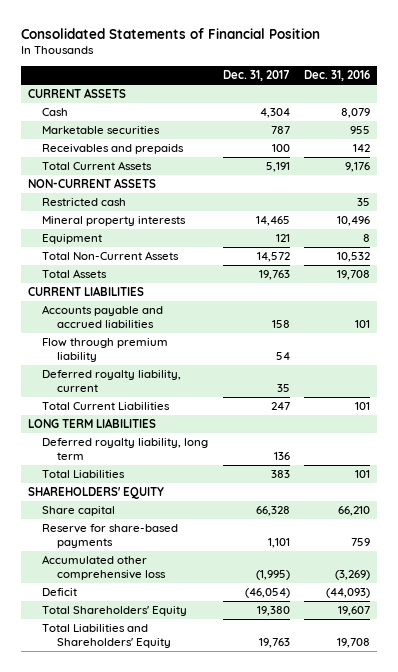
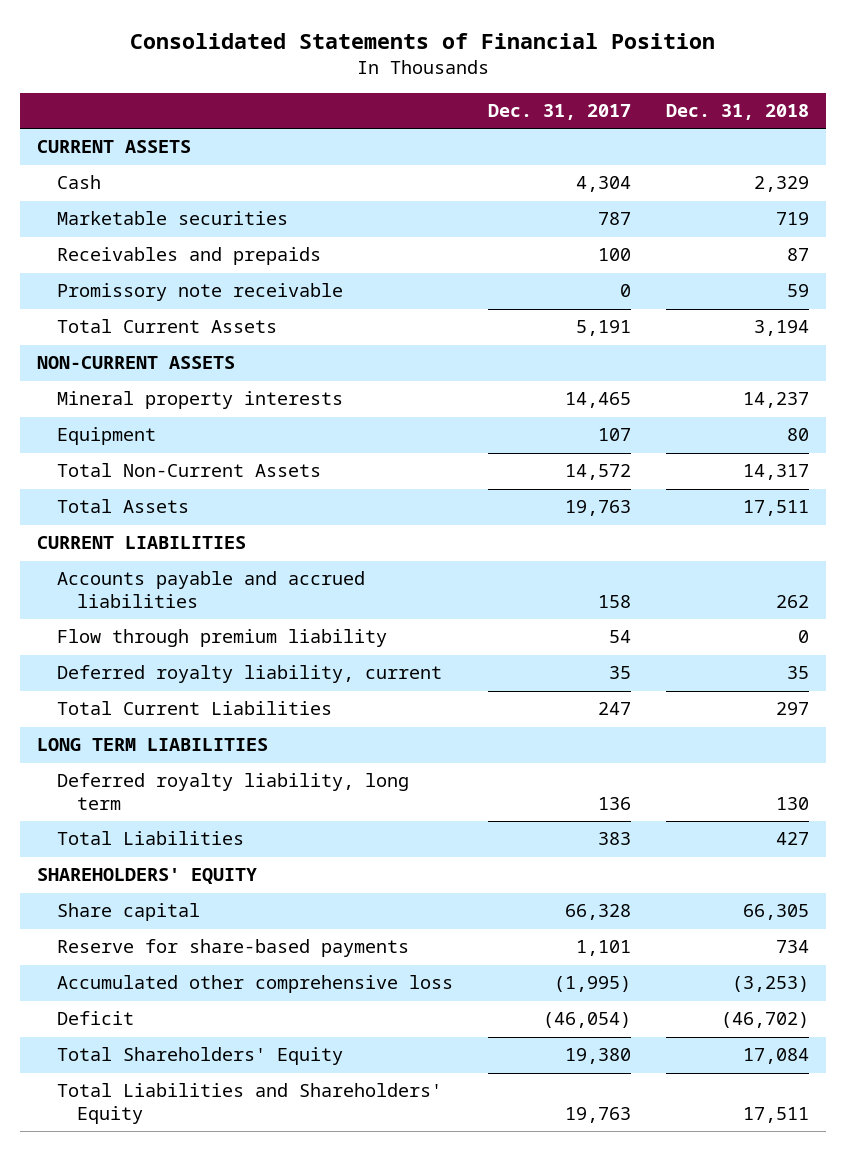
[304,70,371,82] Dec. 31, 2016 -> none
none -> [665,104,809,121] Dec. 31, 2018
none -> [57,283,344,302] Promissory note receivable
[42,198,127,207] Restricted cash -> none
[275,234,290,243] 121 -> [597,428,631,442] 107

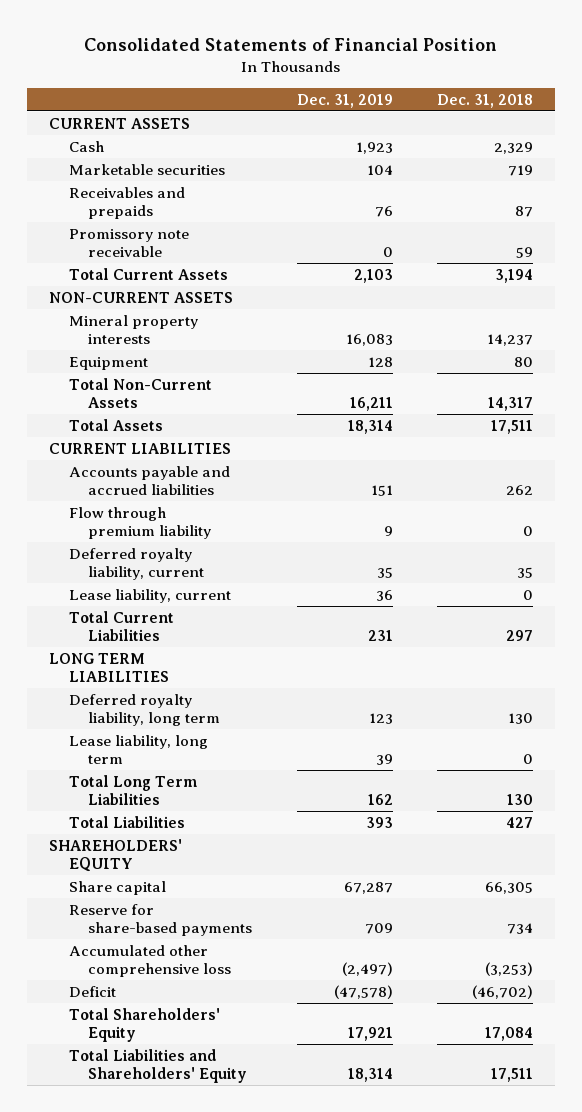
[487,104,631,121] Dec. 31, 2017 -> none
none -> [296,93,393,108] Dec. 31, 2019
none -> [68,588,231,603] Lease liability, current
none -> [68,734,208,765] Lease liability, long term
none -> [68,774,198,806] Total Long Term Liabilities

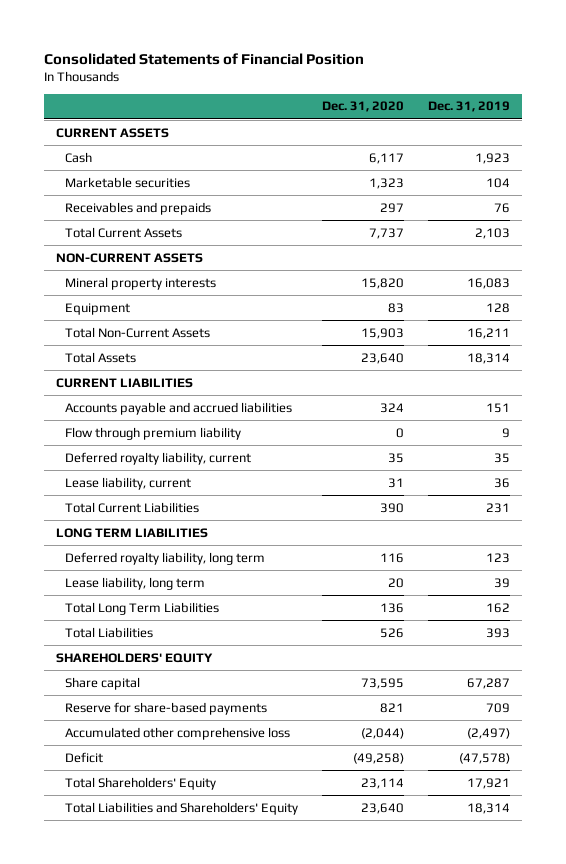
[436,93,533,108] Dec. 31, 2018 -> none
none -> [322,101,405,113] Dec. 31, 2020
[68,228,189,258] Promissory note receivable -> none

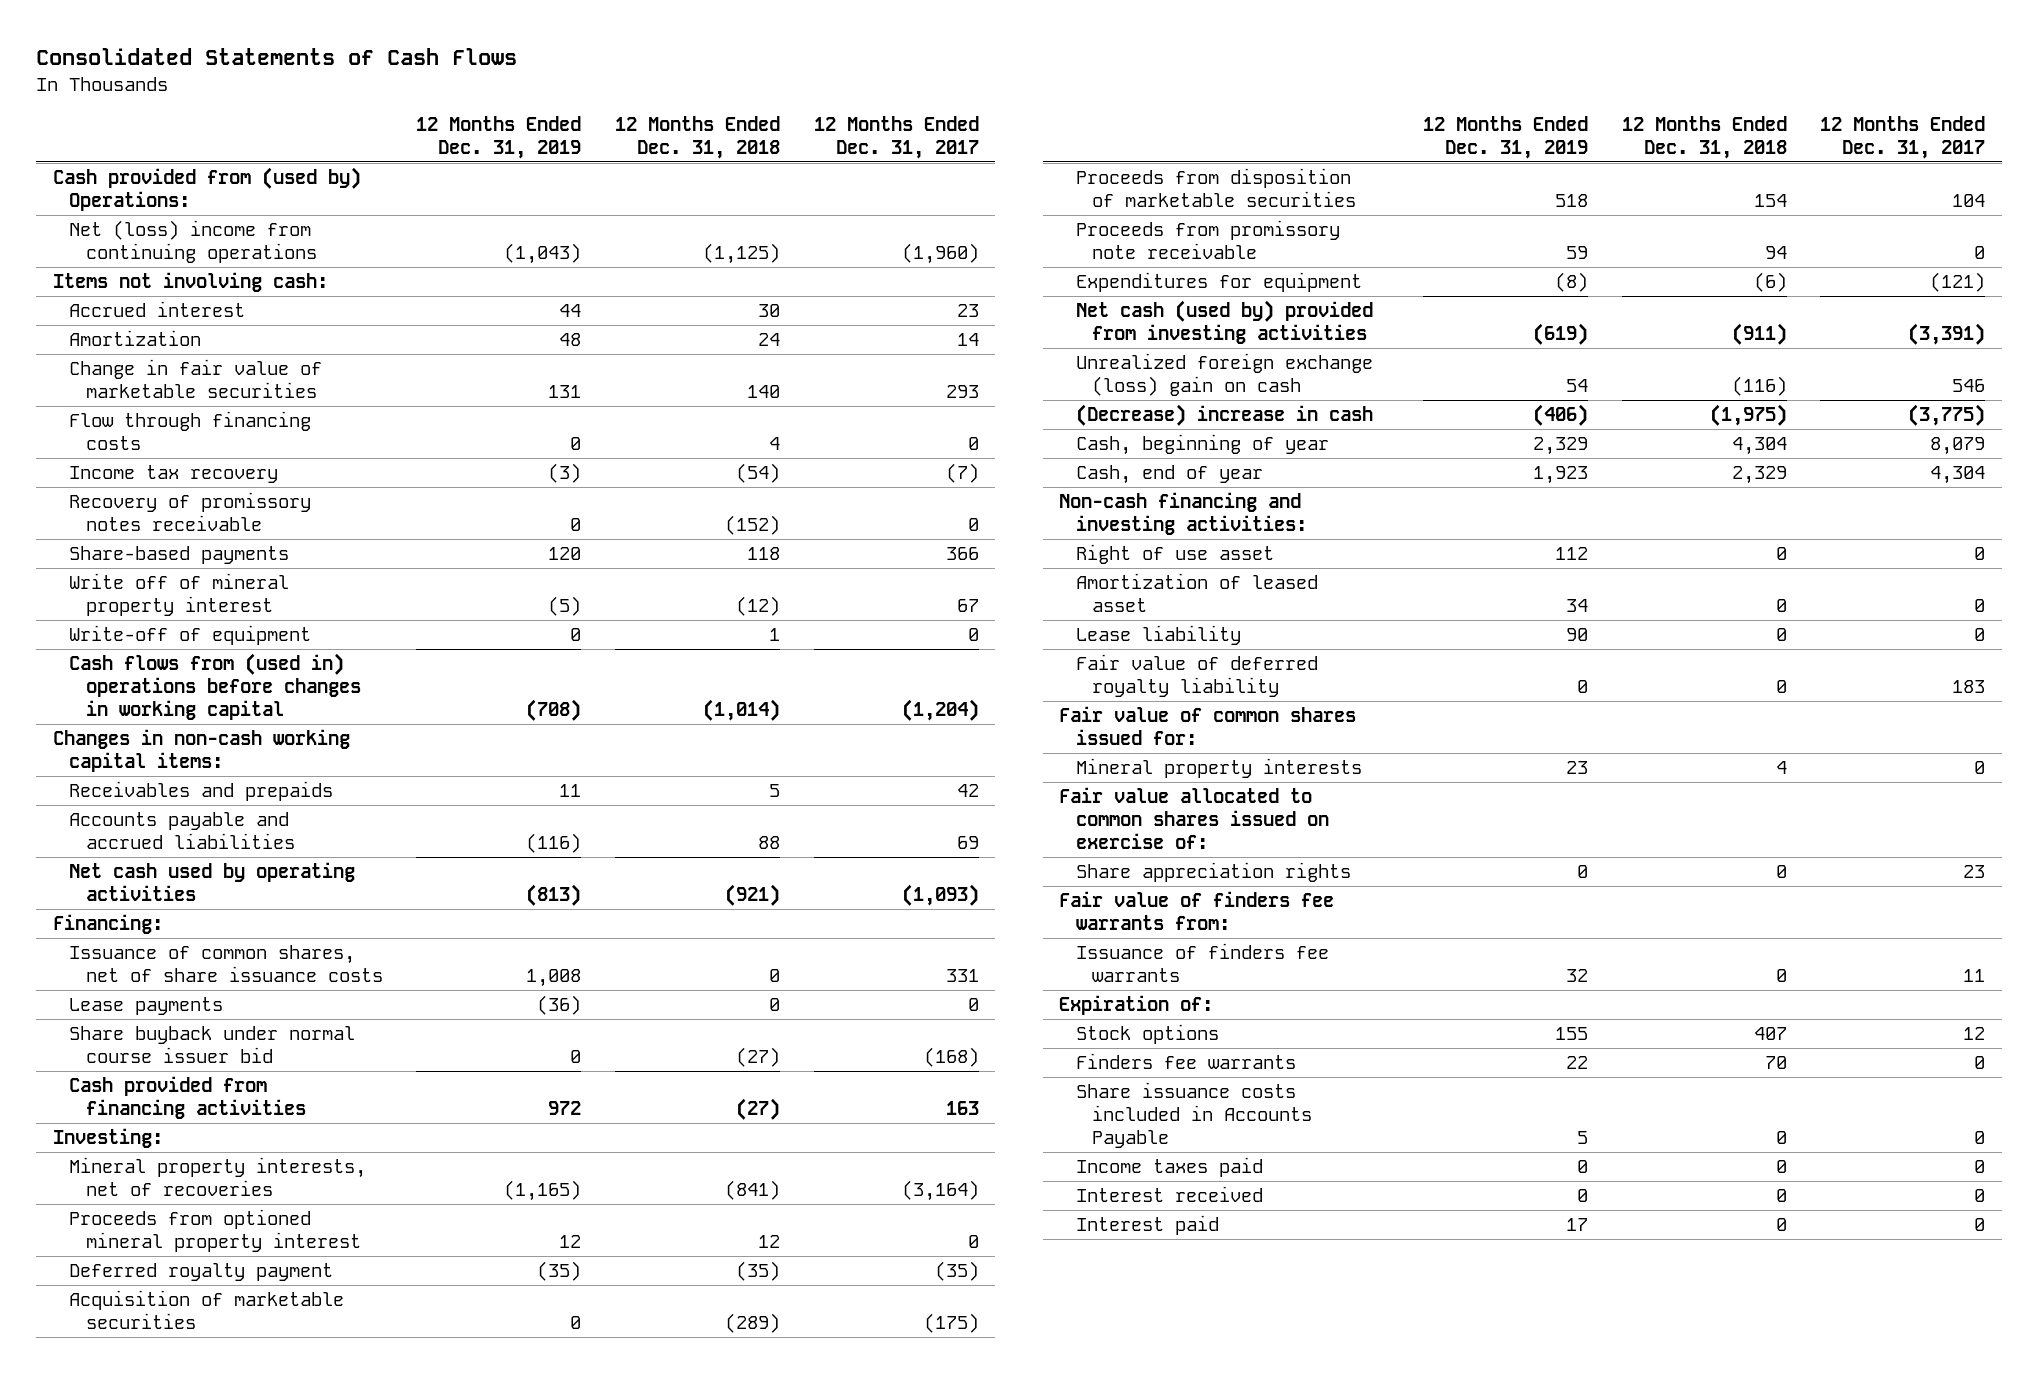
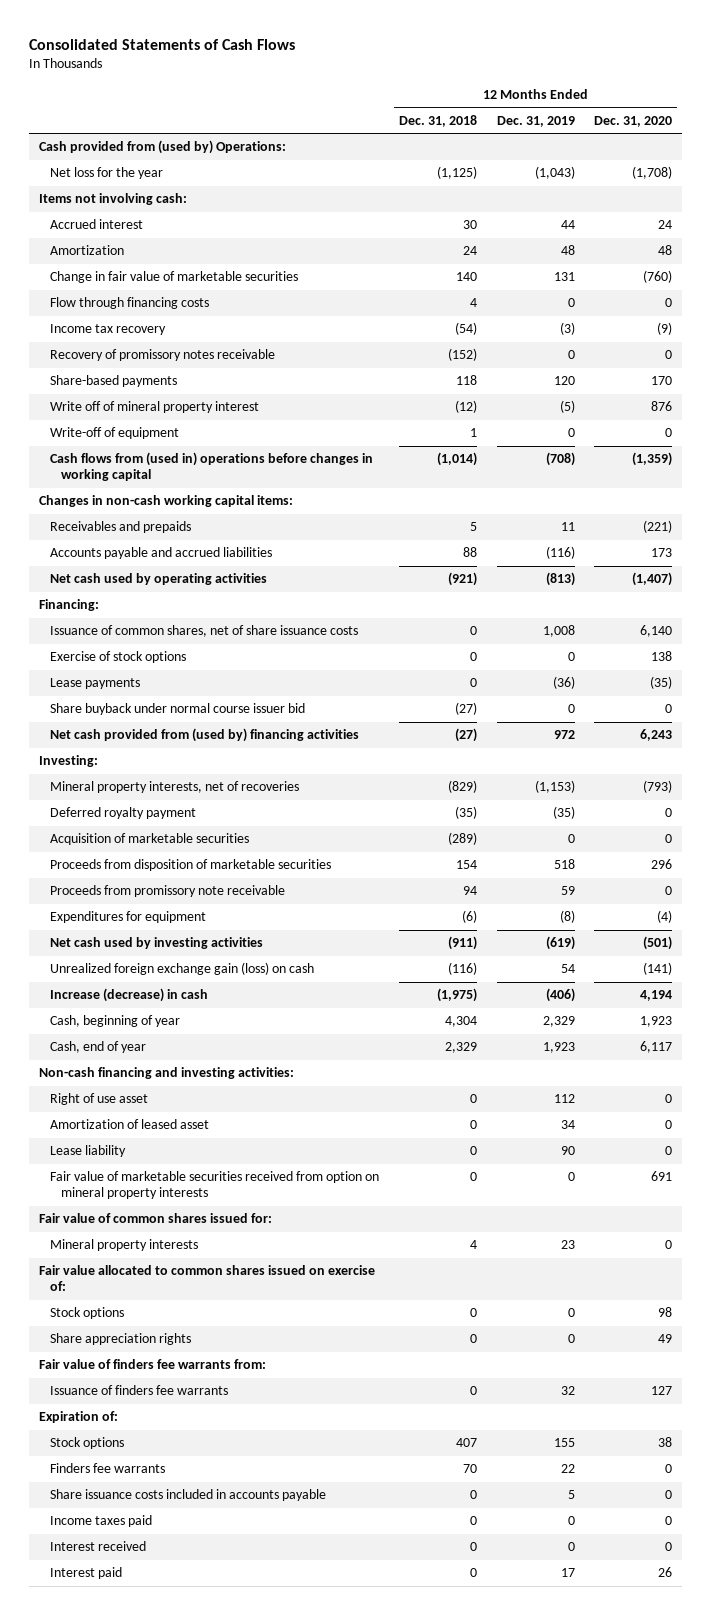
[813,116,979,159] 12 Months Ended Dec. 31, 2017 -> none
none -> [594,115,673,127] Dec. 31, 2020
[69,220,317,263] Net (loss) income from continuing operations -> [50,167,164,180] Net loss for the year
none -> [50,651,187,664] Exercise of stock options
[69,1076,306,1119] Cash provided from financing activities -> [50,728,360,743] Net cash provided from (used by) financing activities
[69,1209,361,1252] Proceeds from optioned mineral property interest -> none
[504,1179,582,1201] (1,165) -> [534,780,575,794] (1,153)
[724,1179,780,1200] (841) -> [447,780,477,794] (829)
[1075,300,1373,344] Net cash (used by) provided from investing activities -> [50,937,264,950] Net cash used by investing activities
[1075,353,1373,396] Unrealized foreign exchange (loss) gain on cash -> [50,962,315,976] Unrealized foreign exchange gain (loss) on cash
[1075,404,1373,427] (Decrease) increase in cash -> [50,988,209,1003] Increase (decrease) in cash
[1075,654,1318,697] Fair value of deferred royalty liability -> none
none -> [50,1171,380,1200] Fair value of marketable securities received from option on mineral property interests
none -> [50,1307,125,1320] Stock options
[1075,1082,1313,1148] Share issuance costs included in Accounts Payable -> [50,1489,327,1502] Share issuance costs included in accounts payable

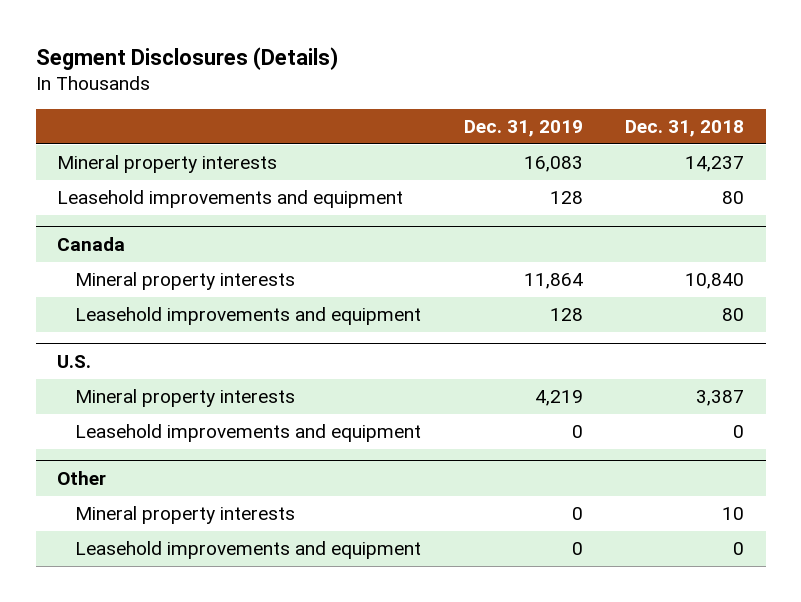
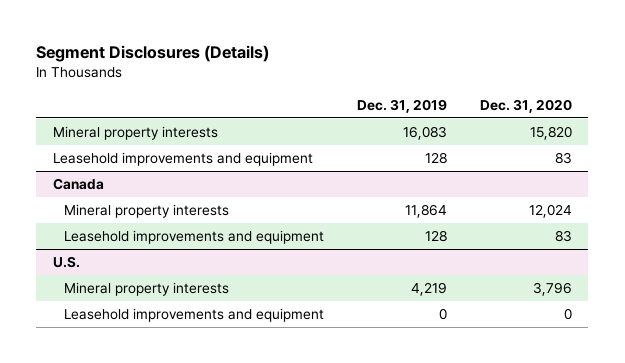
[625,120,745,138] Dec. 31, 2018 -> none
none -> [480,98,573,113] Dec. 31, 2020
[57,470,107,485] Other -> none
[74,506,295,525] Mineral property interests -> none
[74,541,421,560] Leasehold improvements and equipment -> none

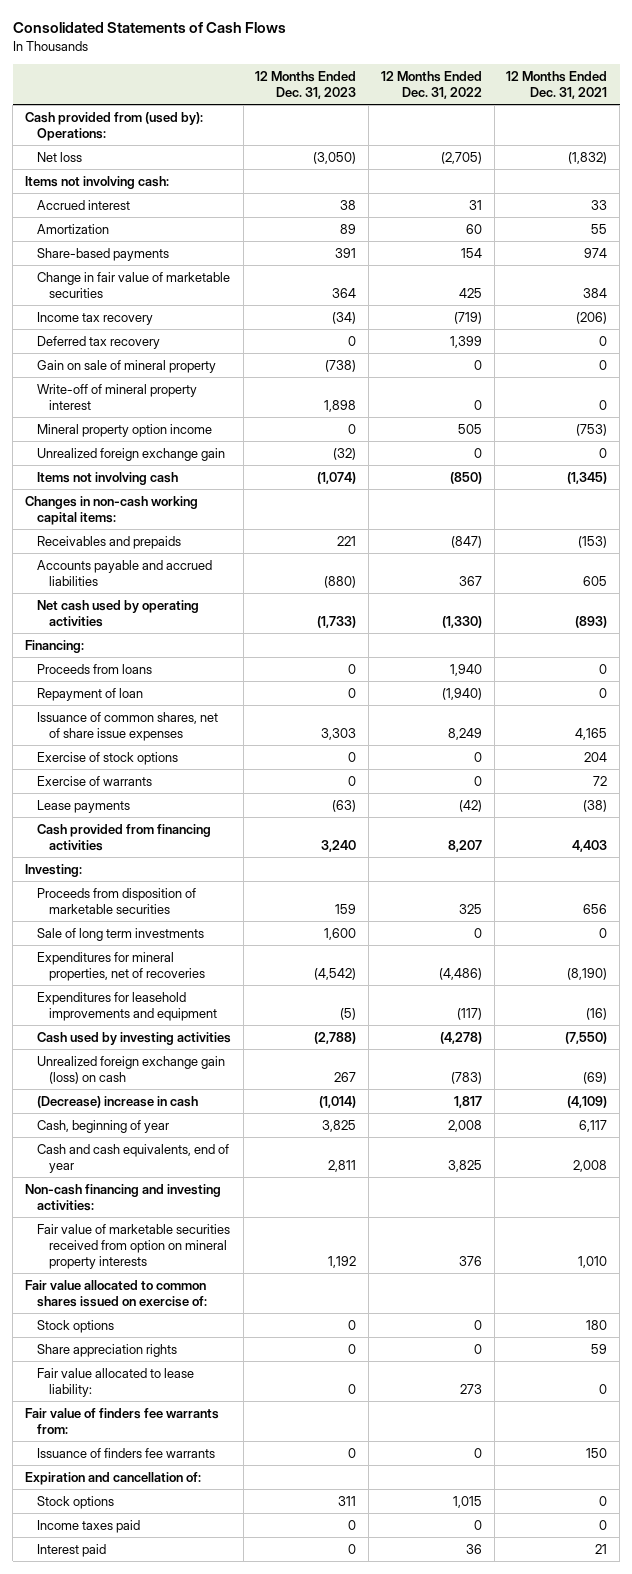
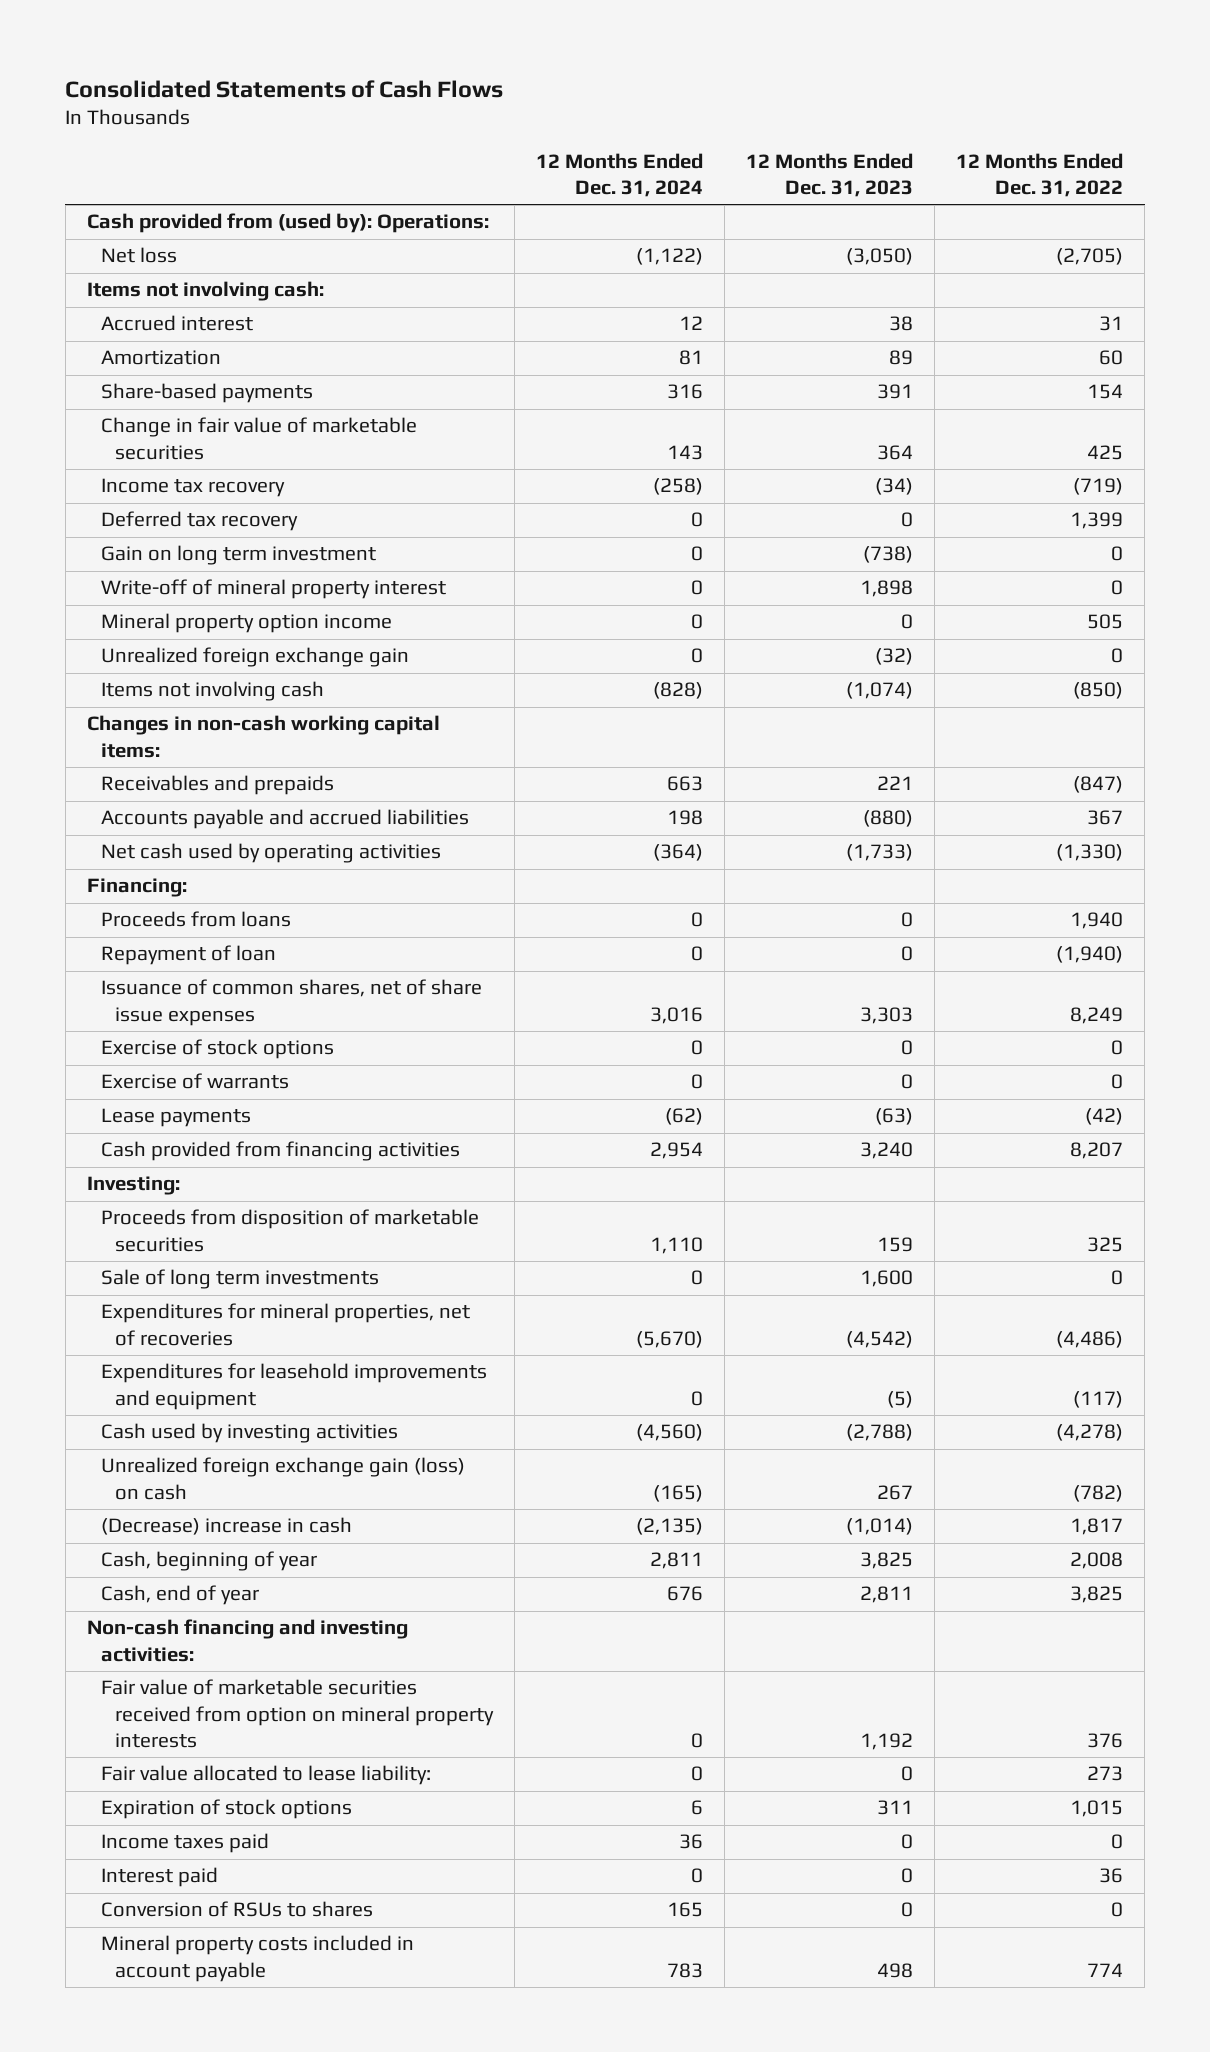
[506,70,608,100] 12 Months Ended Dec. 31, 2021 -> none
none -> [536,152,704,197] 12 Months Ended Dec. 31, 2024
[36,359,216,373] Gain on sale of mineral property -> [100,545,376,566] Gain on long term investment
[450,1072,482,1085] (783) -> [1073,1484,1124,1502] (782)
[36,1143,229,1174] Cash and cash equivalents, end of year -> [100,1585,259,1606] Cash, end of year
[25,1279,207,1308] Fair value allocated to common shares issued on exercise of: -> none
[36,1319,114,1333] Stock options -> none
[36,1343,177,1357] Share appreciation rights -> none
[25,1407,220,1435] Fair value of finders fee warrants from: -> none
[36,1447,215,1458] Issuance of finders fee warrants -> none
[25,1471,202,1485] Expiration and cancellation of: -> none
[36,1495,114,1509] Stock options -> [100,1799,352,1820] Expiration of stock options
none -> [100,1901,373,1918] Conversion of RSUs to shares
none -> [100,1935,414,1982] Mineral property costs included in account payable

